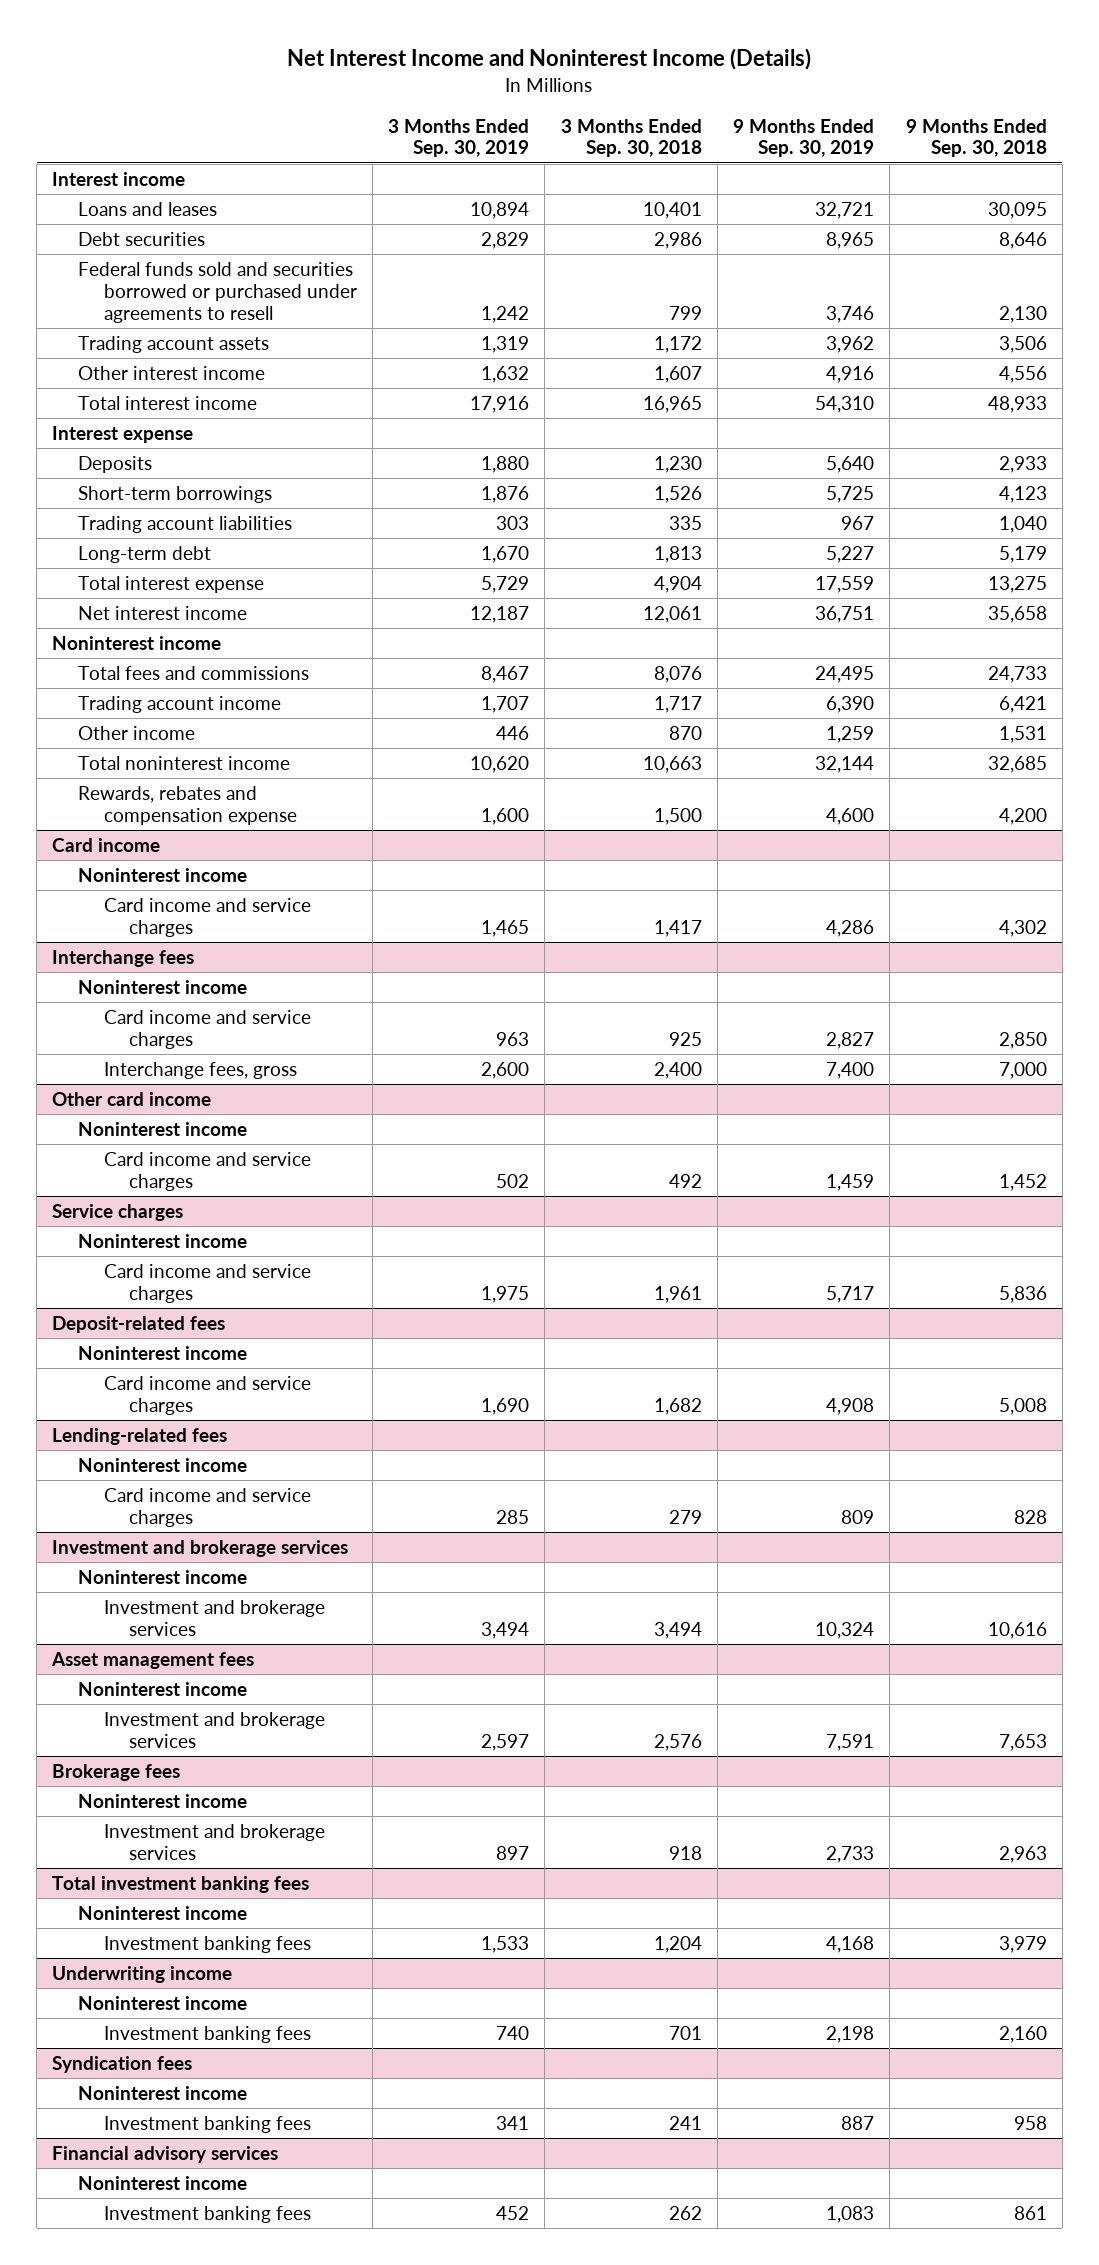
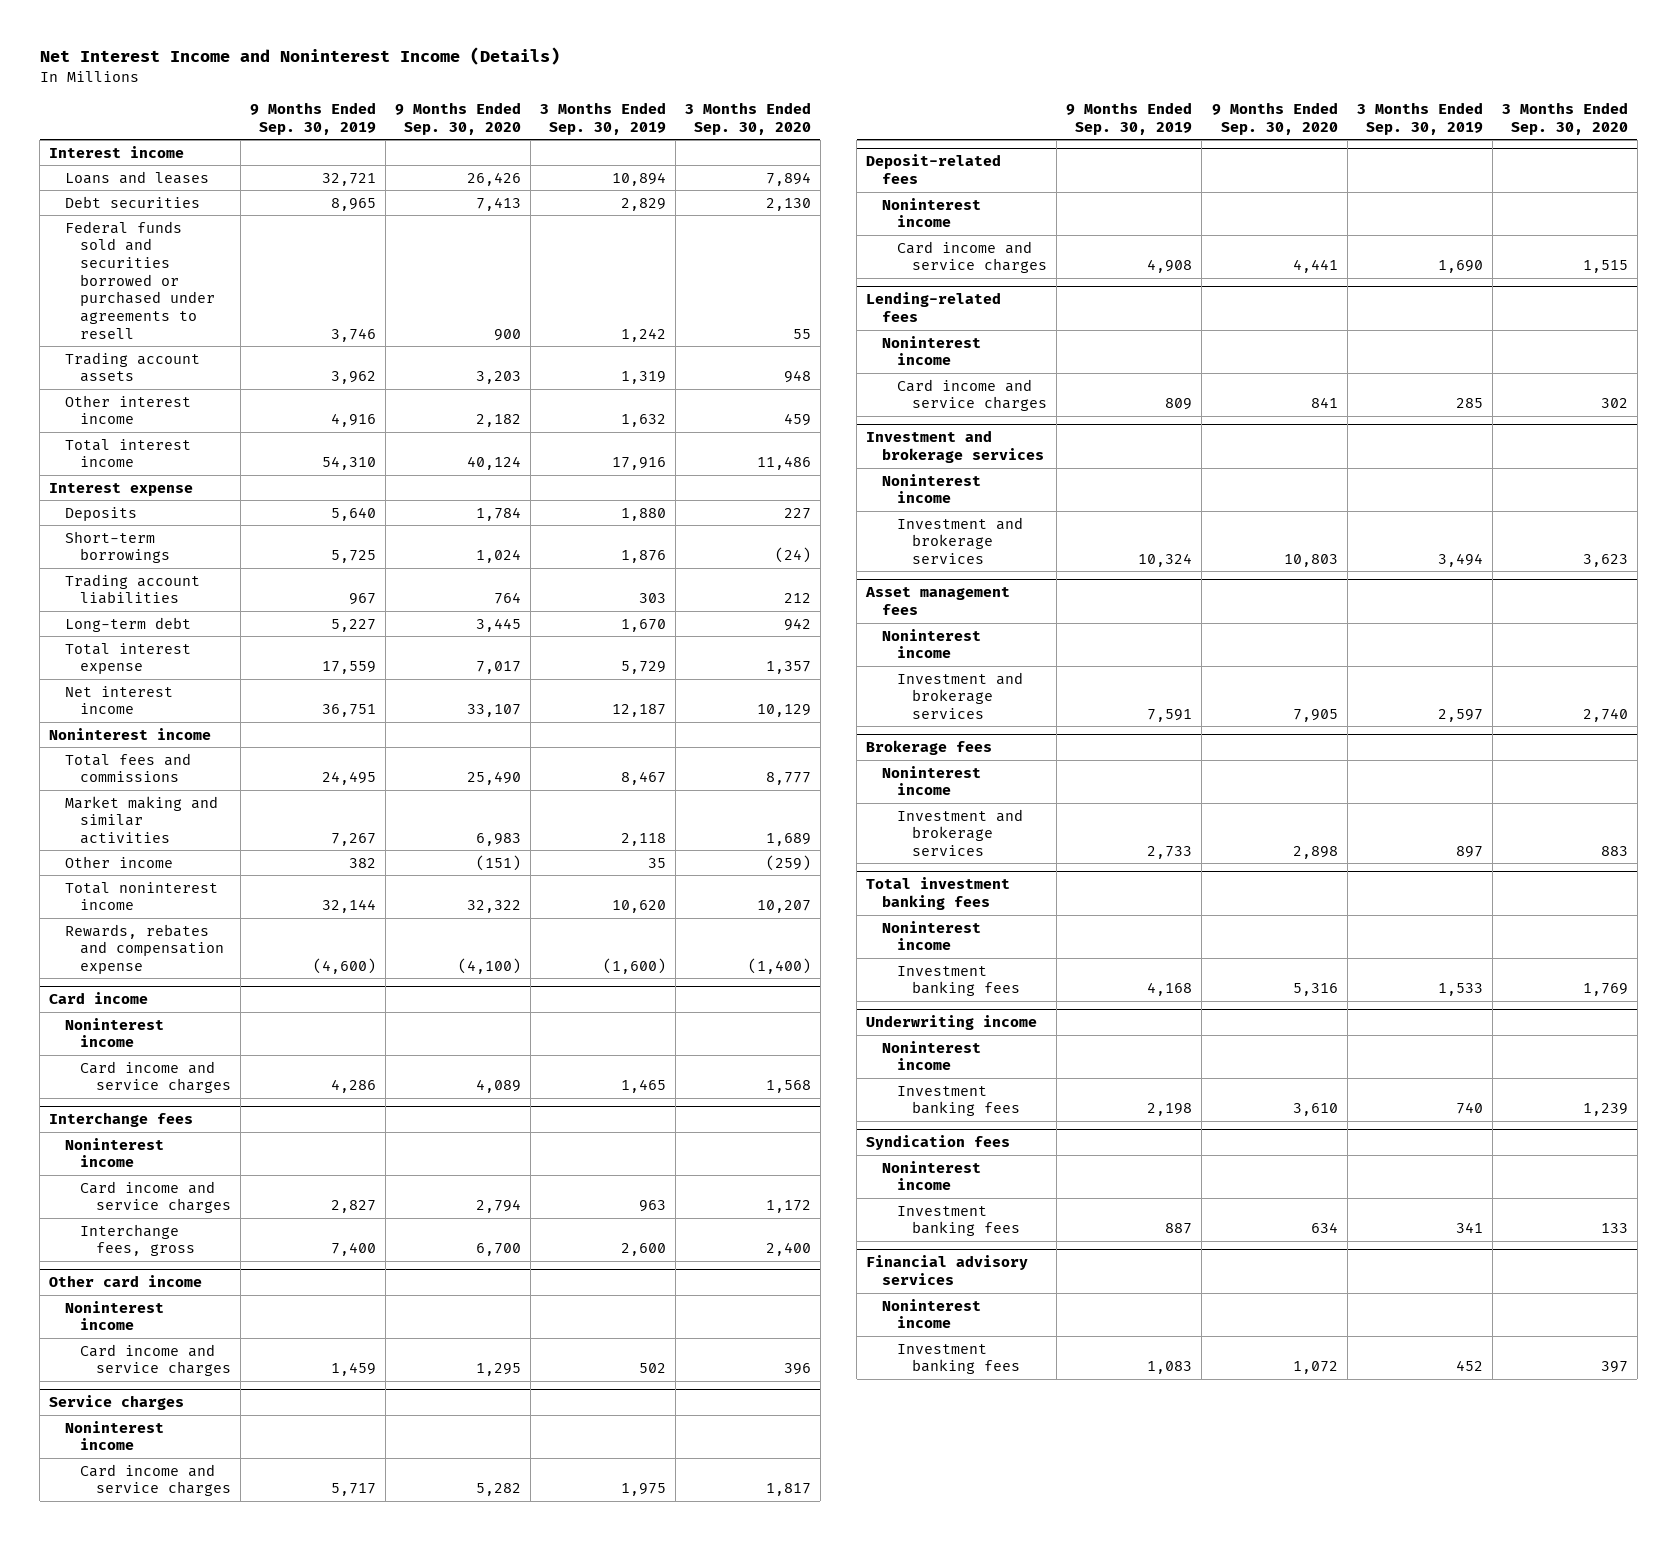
[560,118,702,158] 3 Months Ended Sep. 30, 2018 -> none
[905,118,1047,158] 9 Months Ended Sep. 30, 2018 -> none
none -> [394,102,521,135] 9 Months Ended Sep. 30, 2020
none -> [684,102,811,135] 3 Months Ended Sep. 30, 2020
[78,696,282,714] Trading account income -> none
none -> [64,795,218,845] Market making and similar activities
[496,726,530,741] 446 -> [647,857,666,868] 35
[826,726,875,744] 1,259 -> [348,857,376,868] 382
[481,807,530,825] 1,600 -> [602,958,666,975] (1,600)
[826,807,875,825] 4,600 -> [312,958,376,975] (4,600)

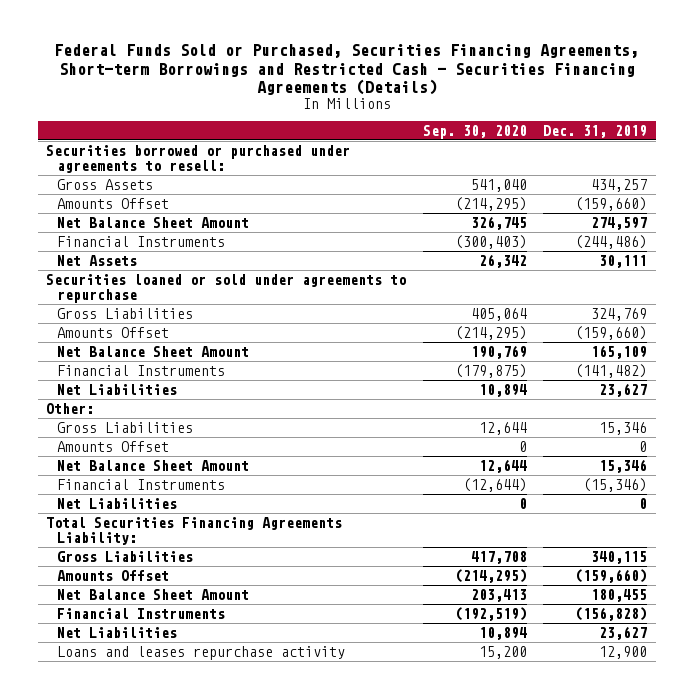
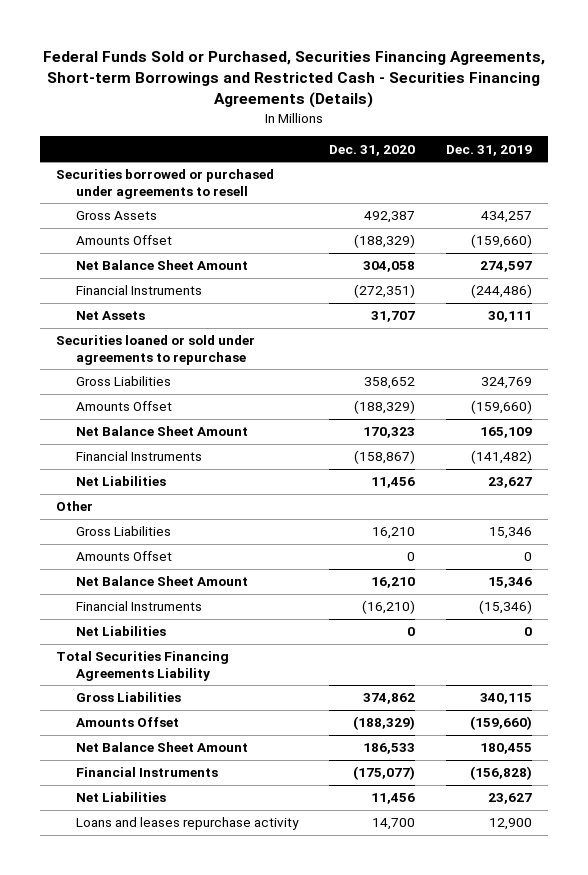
[422,124,527,139] Sep. 30, 2020 -> none
none -> [329,144,416,156] Dec. 31, 2020
[45,144,350,173] Securities borrowed or purchased under agreements to resell: -> [56,169,275,199] Securities borrowed or purchased under agreements to resell
[45,402,94,414] Other: -> [56,501,94,512] Other
[45,516,342,545] Total Securities Financing Agreements Liability: -> [56,651,230,681] Total Securities Financing Agreements Liability

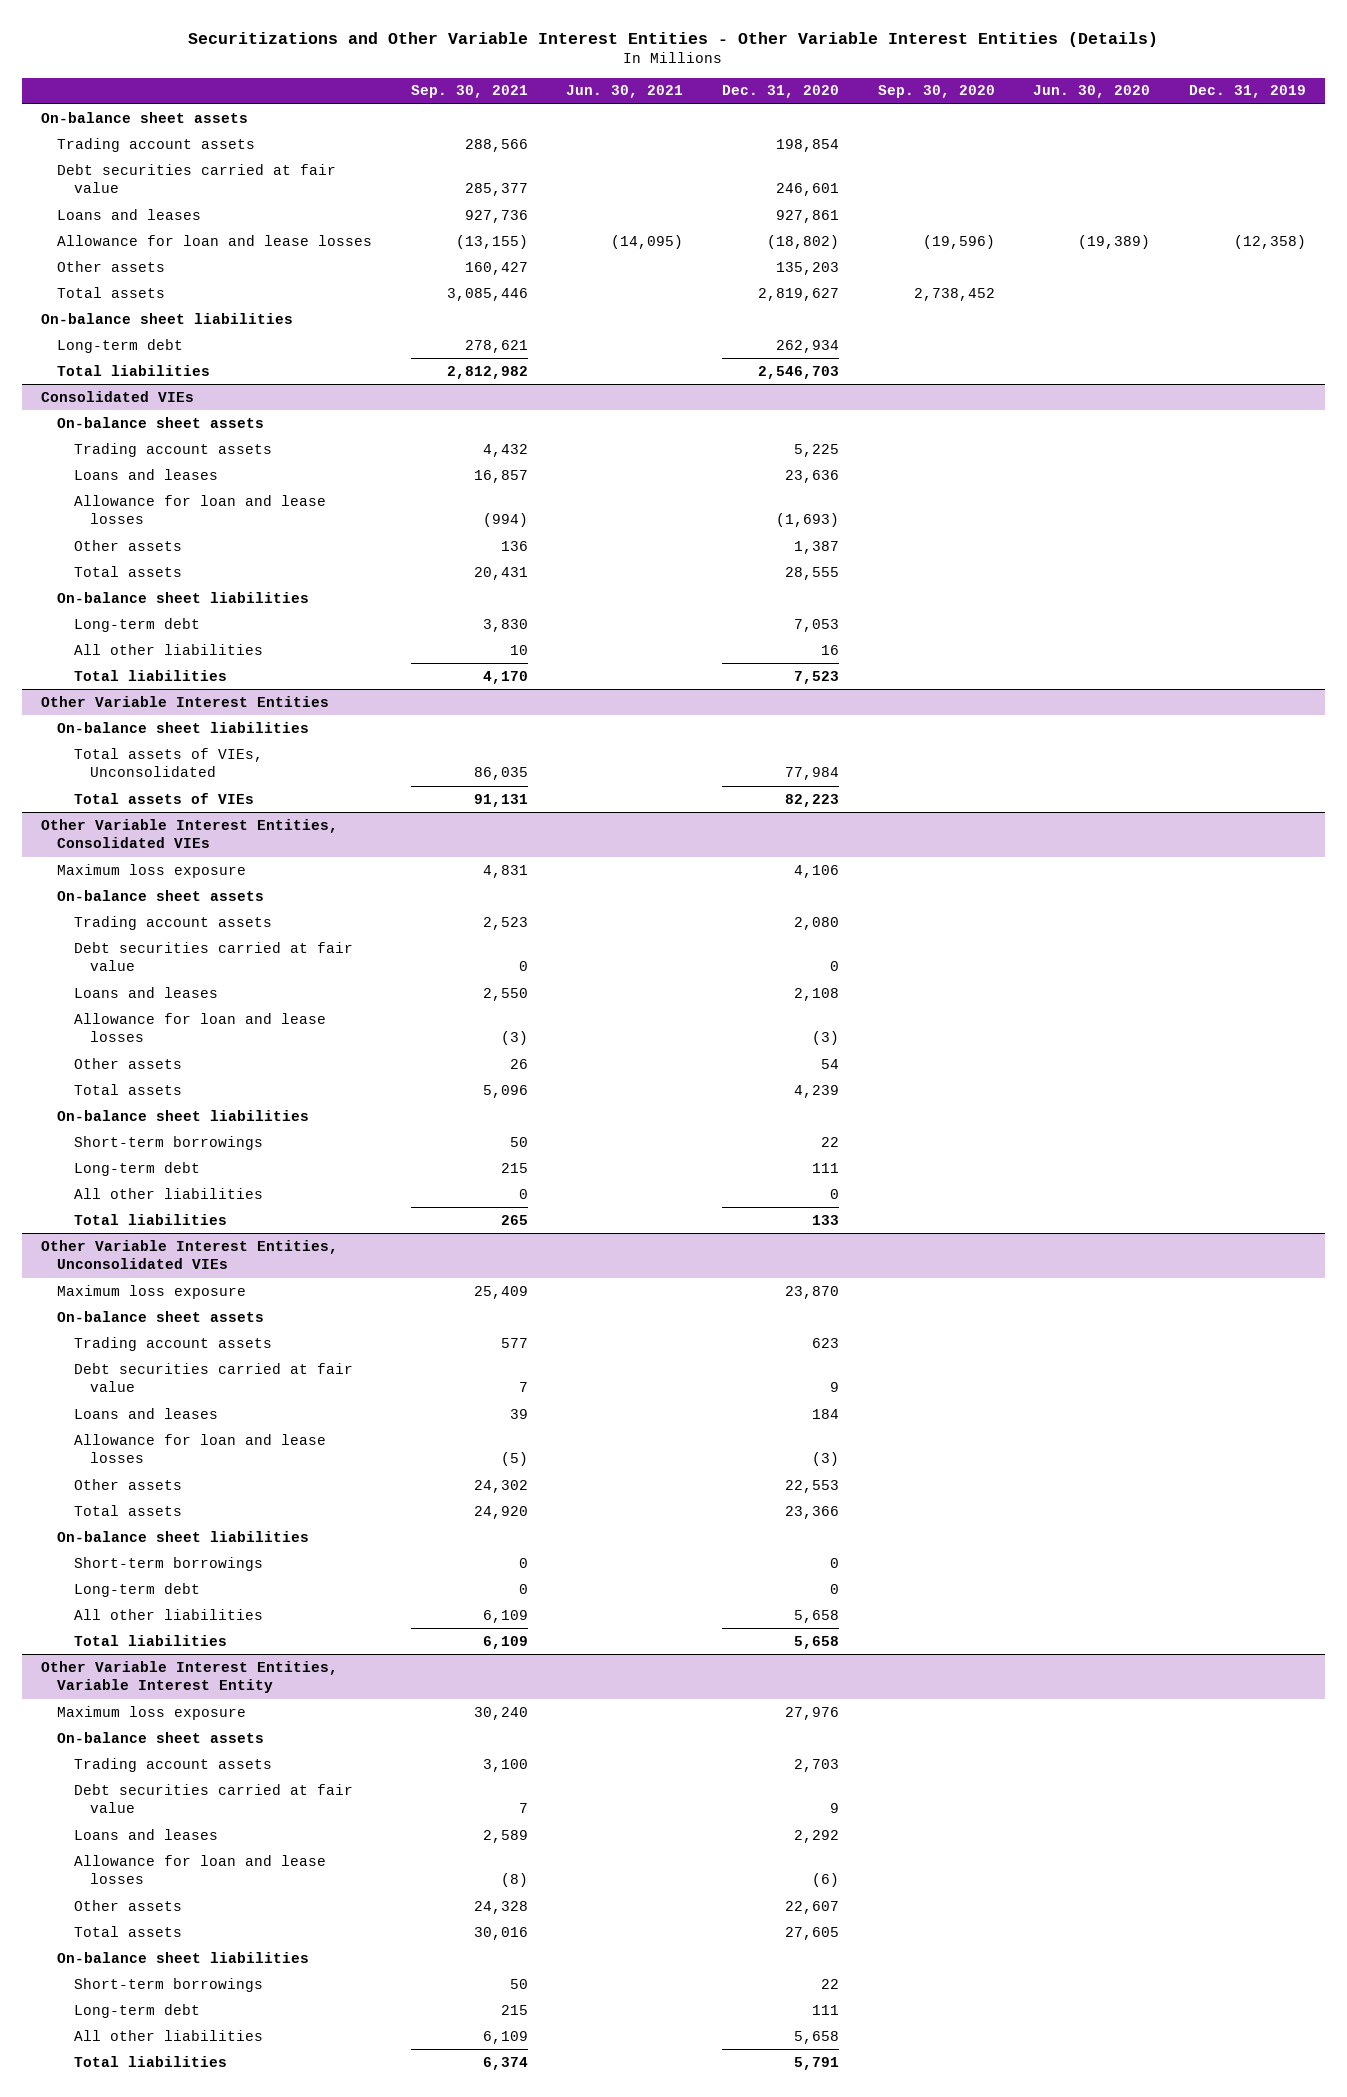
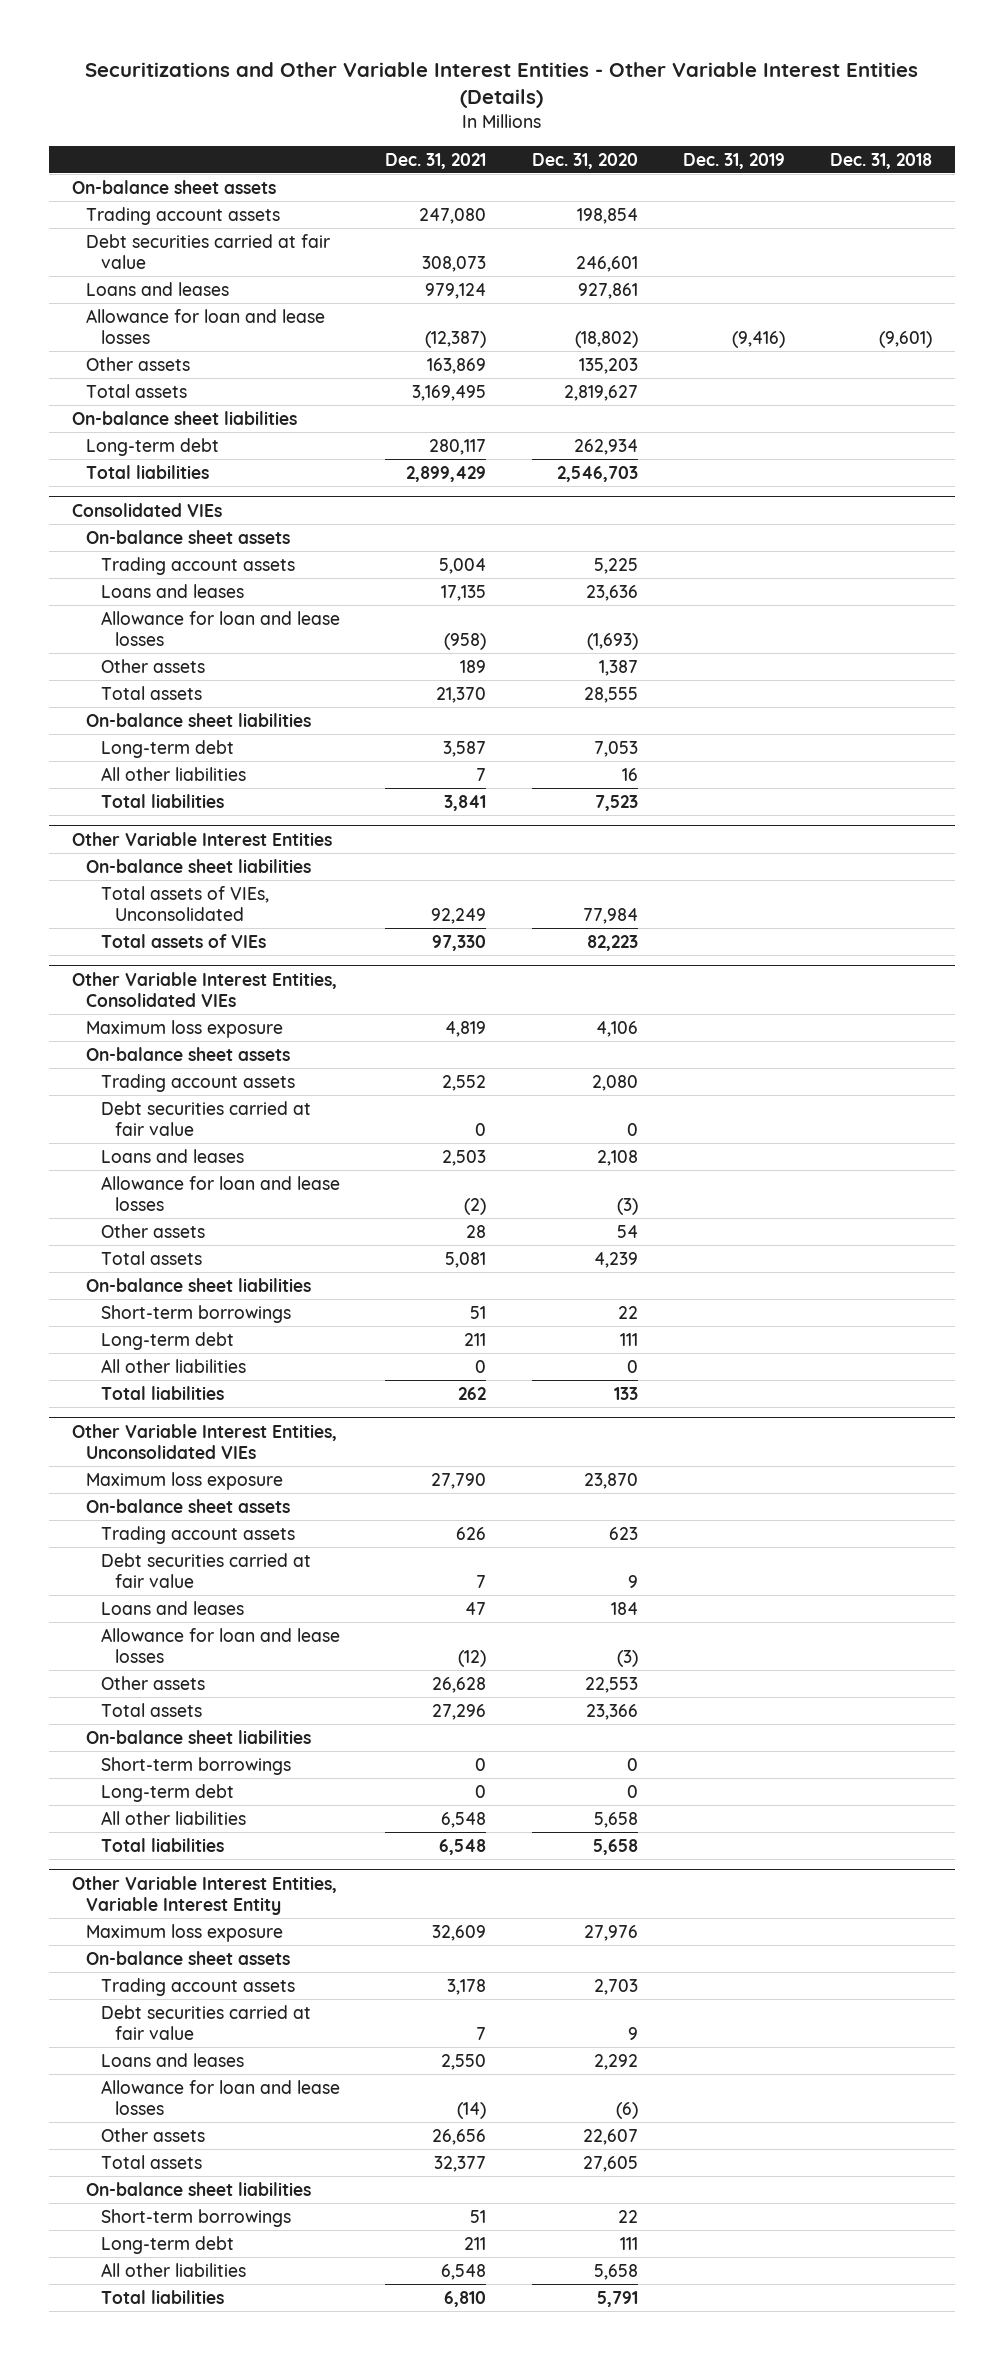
[410,85,528,99] Sep. 30, 2021 -> none
[566,85,684,99] Jun. 30, 2021 -> none
[877,85,995,99] Sep. 30, 2020 -> none
[1033,85,1151,99] Jun. 30, 2020 -> none
none -> [385,152,487,169] Dec. 31, 2021
none -> [830,152,933,169] Dec. 31, 2018
[1233,234,1306,249] (12,358) -> [731,331,785,349] (9,416)

